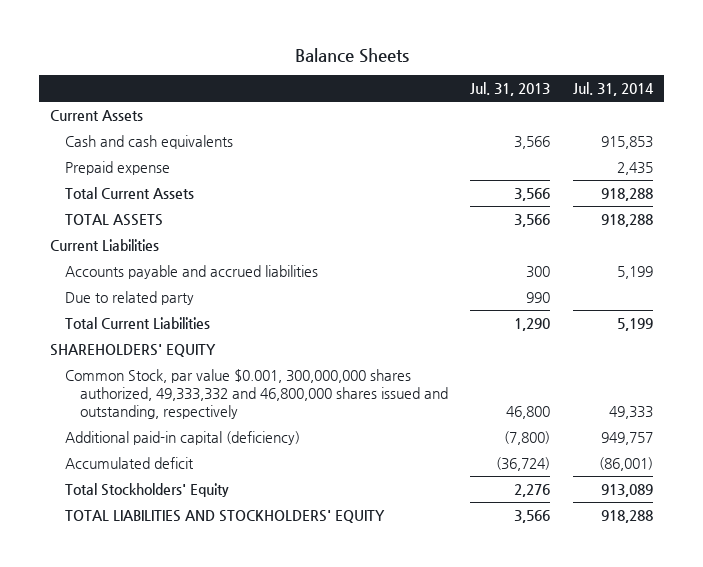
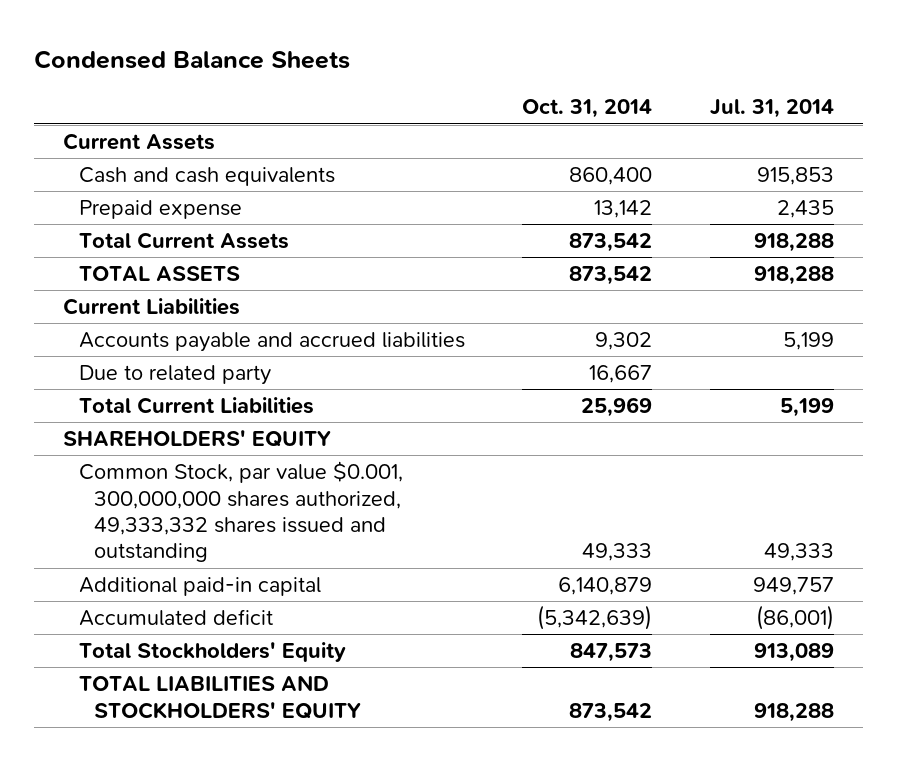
[294,47,409,63] Balance Sheets -> [34,50,351,70] Condensed Balance Sheets
[470,82,551,97] Jul. 31, 2013 -> none
none -> [522,99,653,119] Oct. 31, 2014
[64,369,448,420] Common Stock, par value $0.001, 300,000,000 shares authorized, 49,333,332 and 46,800,000 shares issued and outstanding, respectively -> [78,461,403,563] Common Stock, par value $0.001, 300,000,000 shares authorized, 49,333,332 shares issued and outstanding
[64,431,300,446] Additional paid-in capital (deficiency) -> [78,577,321,597] Additional paid-in capital

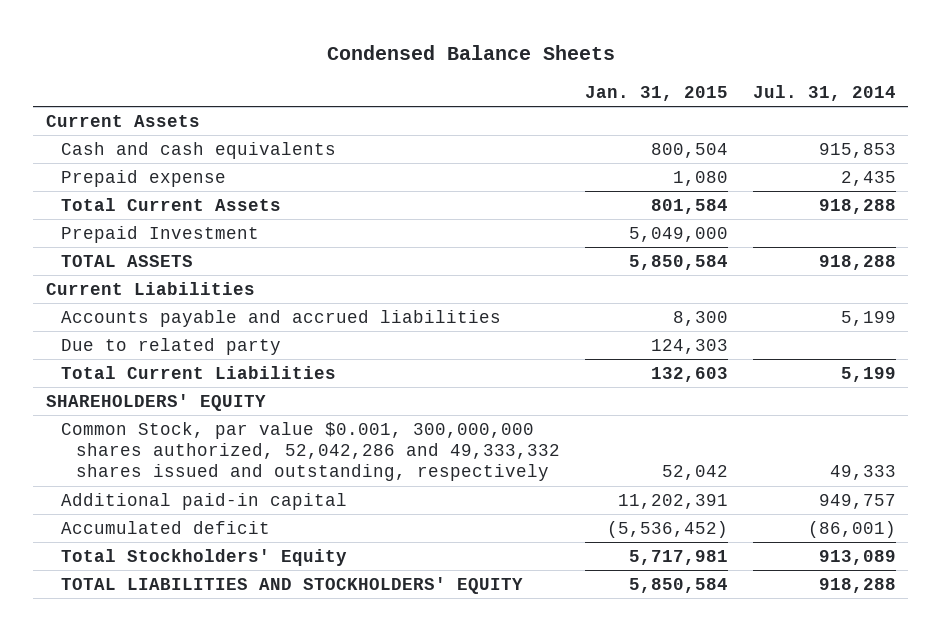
[522,99,653,119] Oct. 31, 2014 -> none
none -> [584,85,728,101] Jan. 31, 2015
none -> [60,225,259,243] Prepaid Investment
[78,461,403,563] Common Stock, par value $0.001, 300,000,000 shares authorized, 49,333,332 shares issued and outstanding -> [60,421,560,482] Common Stock, par value $0.001, 300,000,000 shares authorized, 52,042,286 and 49,333,332 shares issued and outstanding, respectively

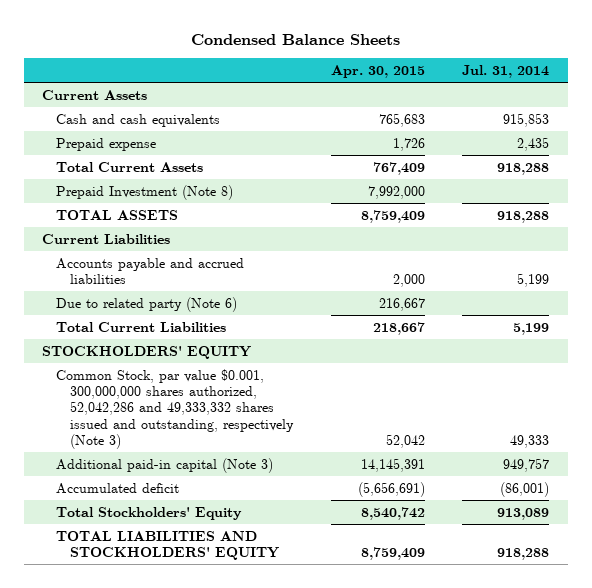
[584,85,728,101] Jan. 31, 2015 -> none
none -> [330,64,425,78] Apr. 30, 2015
[60,225,259,243] Prepaid Investment -> [56,184,234,200] Prepaid Investment (Note 8)
[60,337,281,355] Due to related party -> [56,296,238,312] Due to related party (Note 6)
[45,393,266,411] SHAREHOLDERS' EQUITY -> [42,345,252,359] STOCKHOLDERS' EQUITY
[60,421,560,482] Common Stock, par value $0.001, 300,000,000 shares authorized, 52,042,286 and 49,333,332 shares issued and outstanding, respectively -> [56,368,295,449] Common Stock, par value $0.001, 300,000,000 shares authorized, 52,042,286 and 49,333,332 shares issued and outstanding, respectively (Note 3)
[60,492,347,510] Additional paid-in capital -> [56,457,274,473] Additional paid-in capital (Note 3)

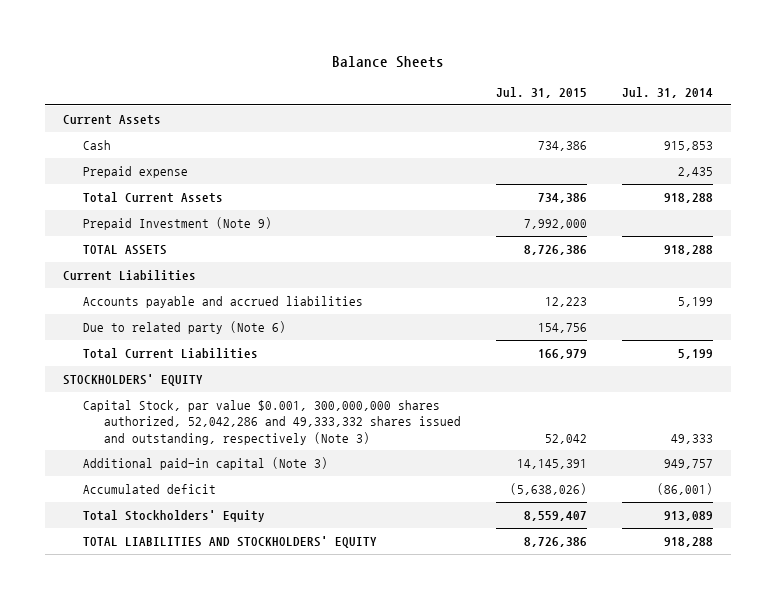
[190,33,400,45] Condensed Balance Sheets -> [331,55,444,68] Balance Sheets
[330,64,425,78] Apr. 30, 2015 -> none
none -> [496,86,588,98] Jul. 31, 2015
[56,113,221,127] Cash and cash equivalents -> [83,140,112,151] Cash
[56,184,234,200] Prepaid Investment (Note 8) -> [83,217,273,231] Prepaid Investment (Note 9)
[56,368,295,449] Common Stock, par value $0.001, 300,000,000 shares authorized, 52,042,286 and 49,333,332 shares issued and outstanding, respectively (Note 3) -> [83,400,462,445] Capital Stock, par value $0.001, 300,000,000 shares authorized, 52,042,286 and 49,333,332 shares issued and outstanding, respectively (Note 3)

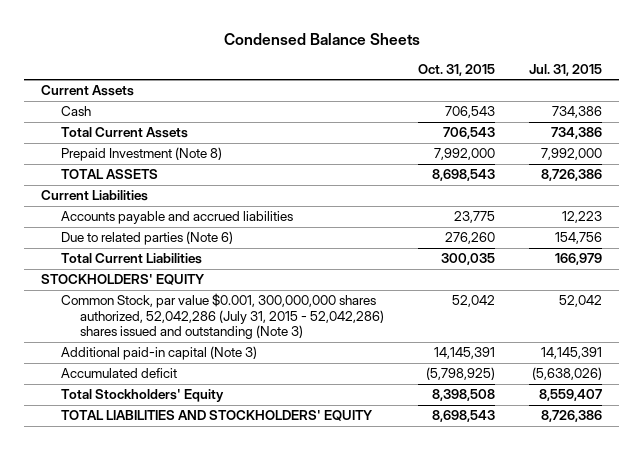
[331,55,444,68] Balance Sheets -> [223,33,420,46] Condensed Balance Sheets
[622,86,714,98] Jul. 31, 2014 -> none
none -> [418,63,496,76] Oct. 31, 2015
[83,166,189,179] Prepaid expense -> none
[83,217,273,231] Prepaid Investment (Note 9) -> [60,147,222,162] Prepaid Investment (Note 8)
[83,321,287,335] Due to related party (Note 6) -> [60,231,233,246] Due to related parties (Note 6)
[83,400,462,445] Capital Stock, par value $0.001, 300,000,000 shares authorized, 52,042,286 and 49,333,332 shares issued and outstanding, respectively (Note 3) -> [60,293,385,340] Common Stock, par value $0.001, 300,000,000 shares authorized, 52,042,286 (July 31, 2015 - 52,042,286) shares issued and outstanding (Note 3)

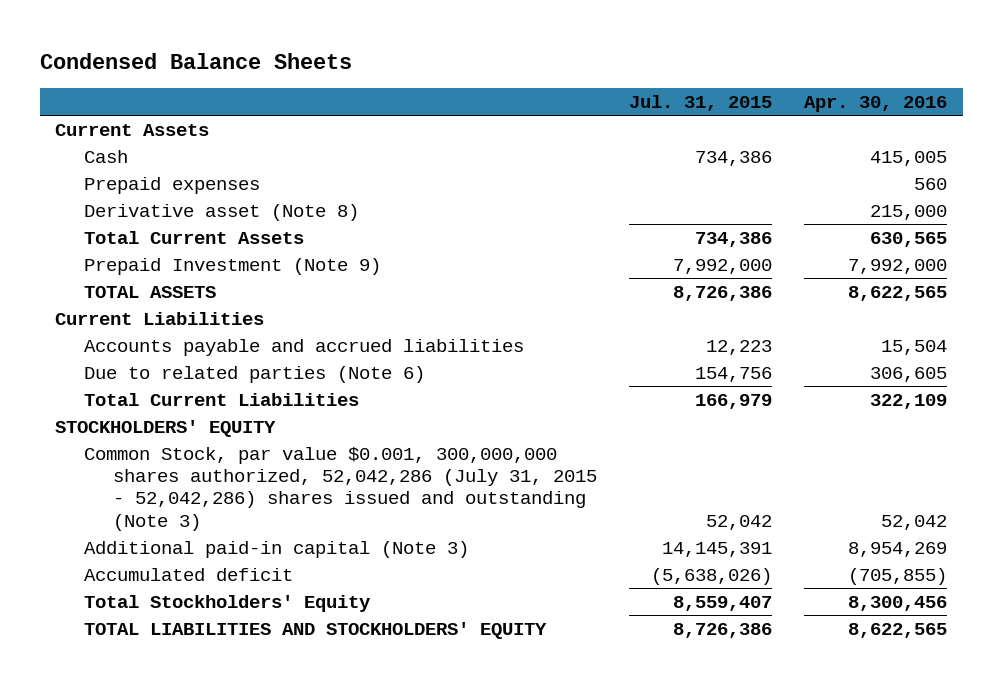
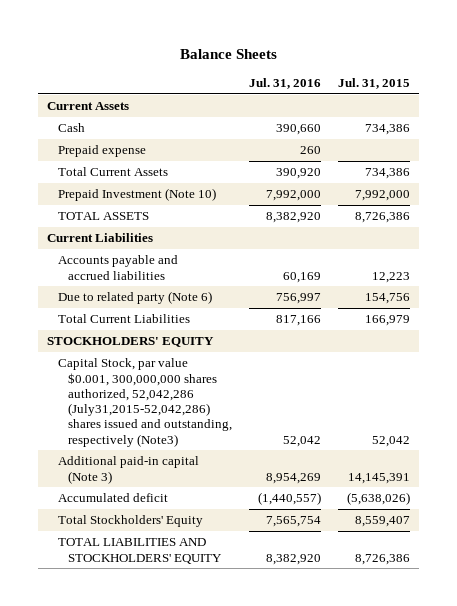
[39,52,352,69] Condensed Balance Sheets -> [179,48,277,59] Balance Sheets
[804,95,948,112] Apr. 30, 2016 -> none
none -> [249,78,322,90] Jul. 31, 2016
[84,203,360,221] Derivative asset (Note 8) -> none
[84,176,261,194] Prepaid expenses -> [57,145,146,158] Prepaid expense
[84,257,382,275] Prepaid Investment (Note 9) -> [57,188,216,202] Prepaid Investment (Note 10)
[84,365,426,383] Due to related parties (Note 6) -> [57,291,212,305] Due to related party (Note 6)
[84,446,598,531] Common Stock, par value $0.001, 300,000,000 shares authorized, 52,042,286 (July 31, 2015 - 52,042,286) shares issued and outstanding (Note 3) -> [57,358,233,447] Capital Stock, par value $0.001, 300,000,000 shares authorized, 52,042,286 (July31,2015-52,042,286) shares issued and outstanding, respectively (Note3)

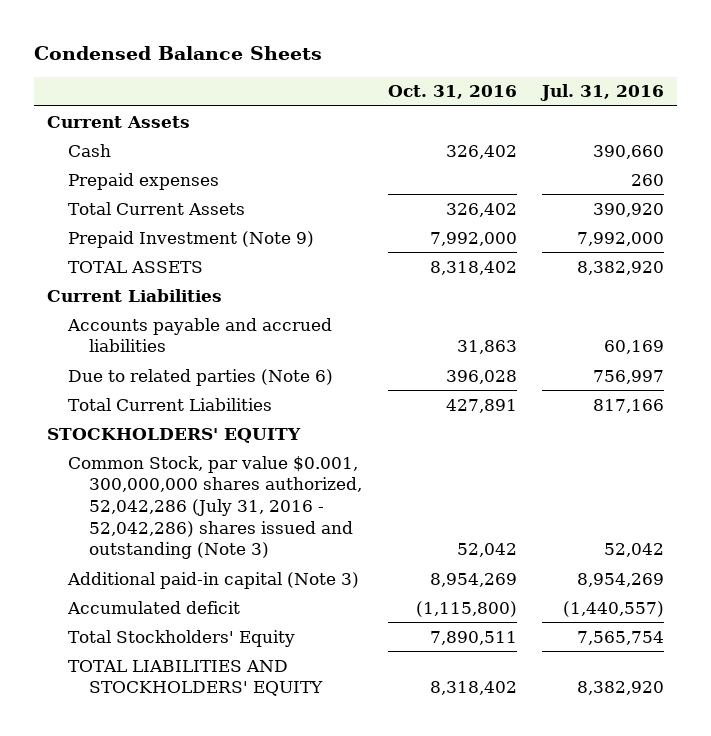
[179,48,277,59] Balance Sheets -> [33,45,322,60] Condensed Balance Sheets
[338,78,411,90] Jul. 31, 2015 -> none
none -> [387,85,517,100] Oct. 31, 2016
[57,145,146,158] Prepaid expense -> [67,172,219,190] Prepaid expenses
[57,188,216,202] Prepaid Investment (Note 10) -> [67,230,314,248] Prepaid Investment (Note 9)
[57,291,212,305] Due to related party (Note 6) -> [67,368,333,386] Due to related parties (Note 6)
[57,358,233,447] Capital Stock, par value $0.001, 300,000,000 shares authorized, 52,042,286 (July31,2015-52,042,286) shares issued and outstanding, respectively (Note3) -> [67,455,362,560] Common Stock, par value $0.001, 300,000,000 shares authorized, 52,042,286 (July 31, 2016 - 52,042,286) shares issued and outstanding (Note 3)

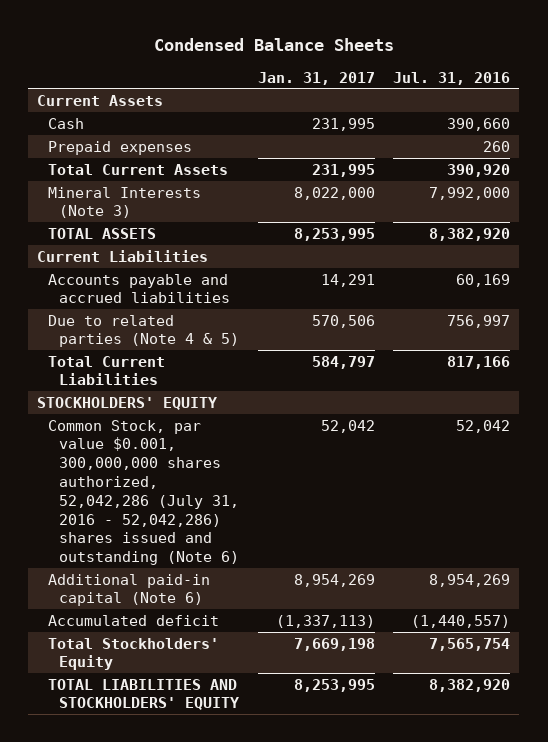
[387,85,517,100] Oct. 31, 2016 -> none
none -> [257,71,375,85] Jan. 31, 2017
[67,230,314,248] Prepaid Investment (Note 9) -> [48,186,202,219] Mineral Interests (Note 3)
[67,368,333,386] Due to related parties (Note 6) -> [48,314,240,348] Due to related parties (Note 4 & 5)
[67,455,362,560] Common Stock, par value $0.001, 300,000,000 shares authorized, 52,042,286 (July 31, 2016 - 52,042,286) shares issued and outstanding (Note 3) -> [48,419,240,566] Common Stock, par value $0.001, 300,000,000 shares authorized, 52,042,286 (July 31, 2016 - 52,042,286) shares issued and outstanding (Note 6)
[66,571,359,589] Additional paid-in capital (Note 3) -> [48,573,211,607] Additional paid-in capital (Note 6)

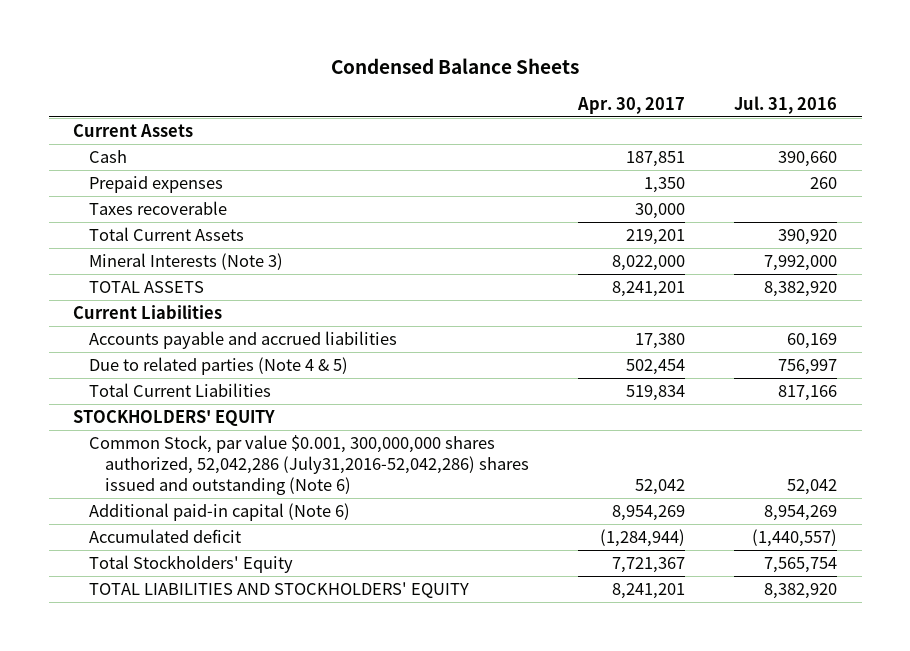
[257,71,375,85] Jan. 31, 2017 -> none
none -> [576,96,685,114] Apr. 30, 2017
none -> [88,201,227,216] Taxes recoverable
[48,419,240,566] Common Stock, par value $0.001, 300,000,000 shares authorized, 52,042,286 (July 31, 2016 - 52,042,286) shares issued and outstanding (Note 6) -> [88,435,529,495] Common Stock, par value $0.001, 300,000,000 shares authorized, 52,042,286 (July31,2016-52,042,286) shares issued and outstanding (Note 6)

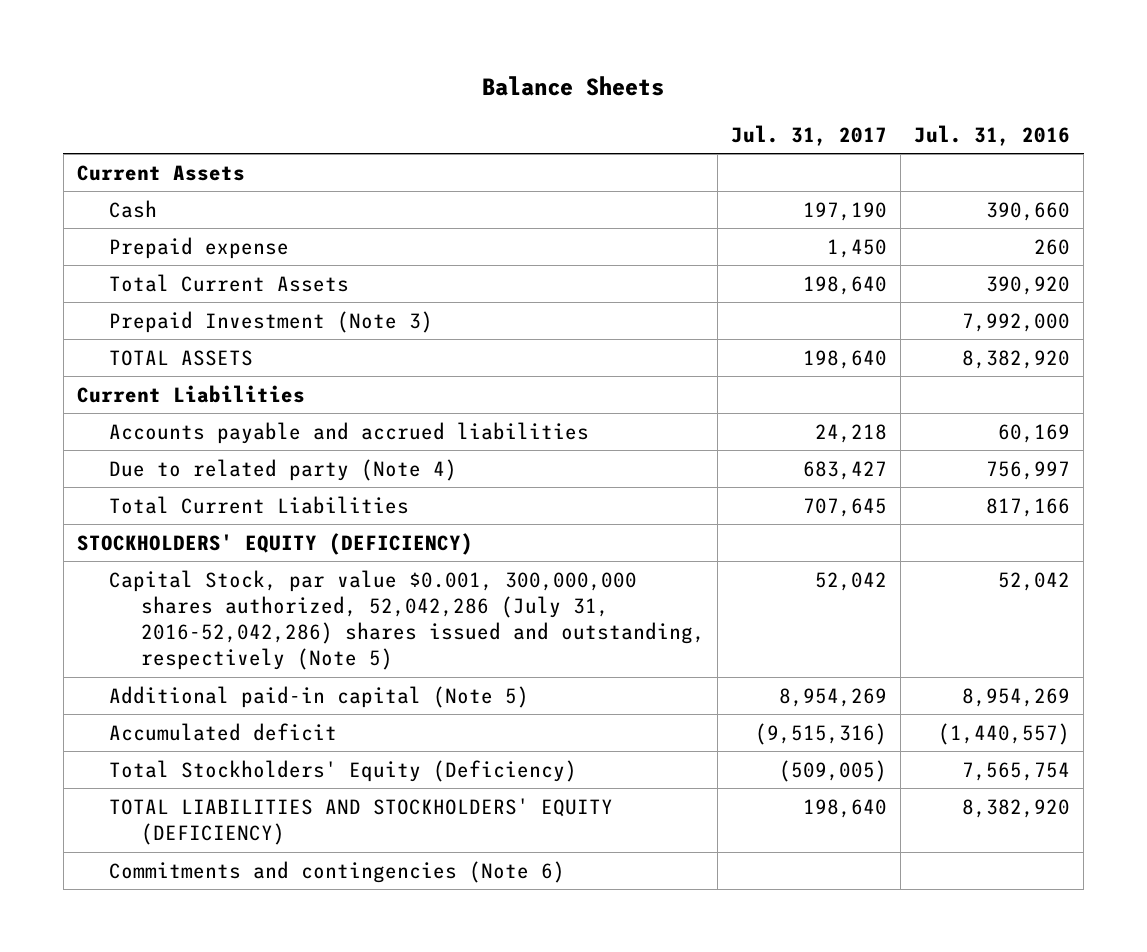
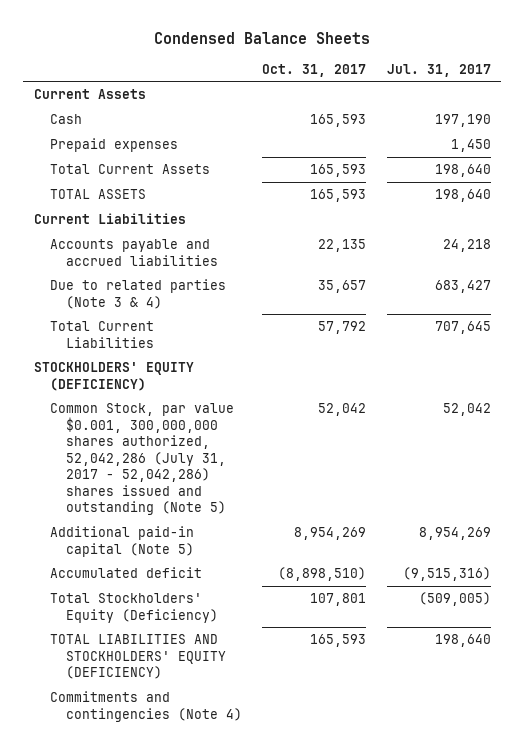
[482,76,665,97] Balance Sheets -> [154,31,371,44] Condensed Balance Sheets
[914,124,1071,146] Jul. 31, 2016 -> none
none -> [262,63,367,77] Oct. 31, 2017
[108,236,289,259] Prepaid expense -> [49,138,178,153] Prepaid expenses
[108,310,433,333] Prepaid Investment (Note 3) -> none
[108,458,457,481] Due to related party (Note 4) -> [49,279,226,309] Due to related parties (Note 3 & 4)
[108,569,705,671] Capital Stock, par value $0.001, 300,000,000 shares authorized, 52,042,286 (July 31, 2016-52,042,286) shares issued and outstanding, respectively (Note 5) -> [49,403,234,516] Common Stock, par value $0.001, 300,000,000 shares authorized, 52,042,286 (July 31, 2017 - 52,042,286) shares issued and outstanding (Note 5)
[108,860,565,883] Commitments and contingencies (Note 6) -> [49,691,242,722] Commitments and contingencies (Note 4)

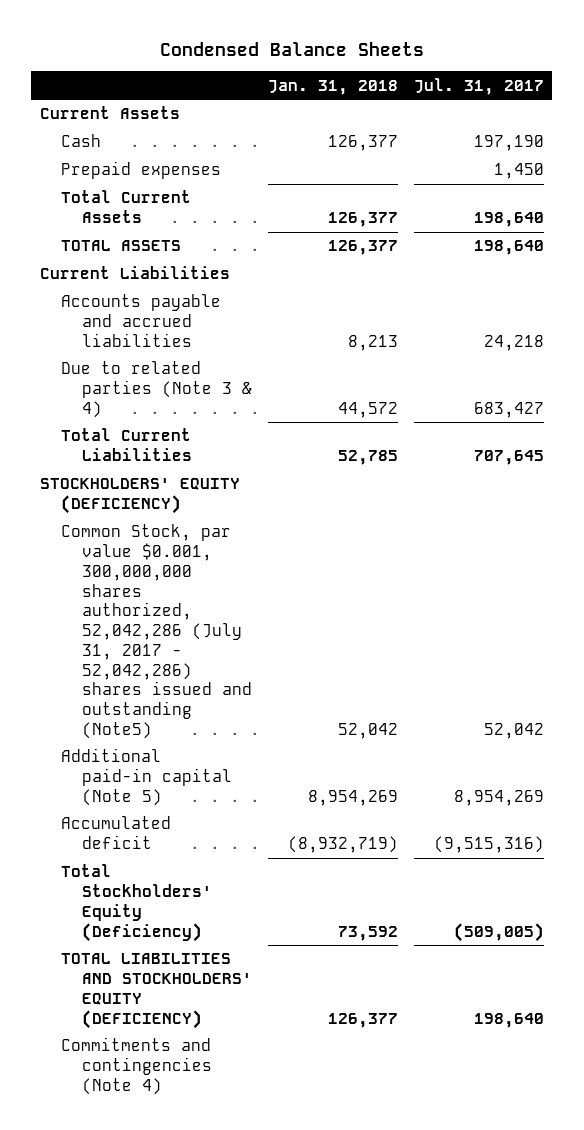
[262,63,367,77] Oct. 31, 2017 -> none
none -> [267,79,398,95] Jan. 31, 2018
[49,403,234,516] Common Stock, par value $0.001, 300,000,000 shares authorized, 52,042,286 (July 31, 2017 - 52,042,286) shares issued and outstanding (Note 5) -> [60,524,252,739] Common Stock, par value $0.001, 300,000,000 shares authorized, 52,042,286 (July 31, 2017 - 52,042,286) shares issued and outstanding (Note5)

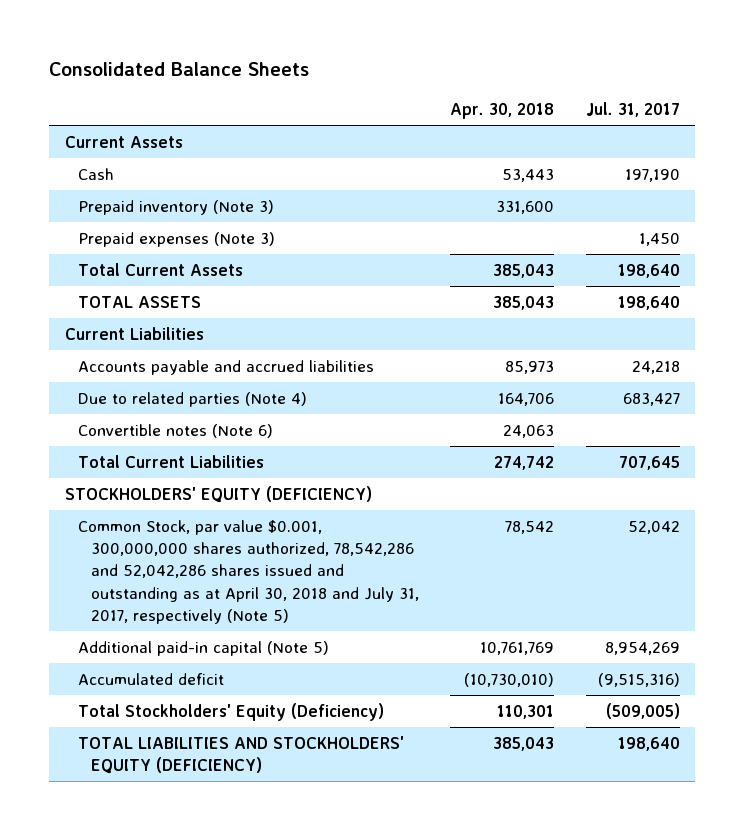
[159,41,424,56] Condensed Balance Sheets -> [49,61,310,76] Consolidated Balance Sheets
[267,79,398,95] Jan. 31, 2018 -> none
none -> [450,103,555,120] Apr. 30, 2018
none -> [77,199,274,215] Prepaid inventory (Note 3)
[60,161,221,180] Prepaid expenses -> [77,231,275,247] Prepaid expenses (Note 3)
[60,361,252,418] Due to related parties (Note 3 & 4) -> [77,391,307,407] Due to related parties (Note 4)
none -> [77,423,273,438] Convertible notes (Note 6)
[60,524,252,739] Common Stock, par value $0.001, 300,000,000 shares authorized, 52,042,286 (July 31, 2017 - 52,042,286) shares issued and outstanding (Note5) -> [77,519,420,625] Common Stock, par value $0.001, 300,000,000 shares authorized, 78,542,286 and 52,042,286 shares issued and outstanding as at April 30, 2018 and July 31, 2017, respectively (Note 5)
[60,1037,212,1095] Commitments and contingencies (Note 4) -> none

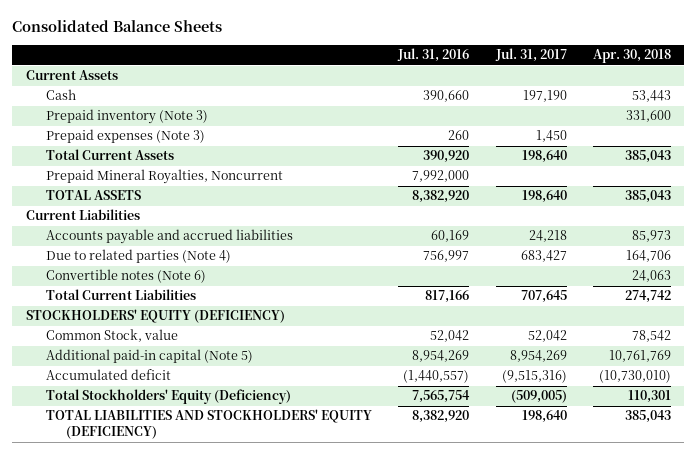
none -> [397,48,470,63] Jul. 31, 2016
none -> [45,169,283,185] Prepaid Mineral Royalties, Noncurrent
[77,519,420,625] Common Stock, par value $0.001, 300,000,000 shares authorized, 78,542,286 and 52,042,286 shares issued and outstanding as at April 30, 2018 and July 31, 2017, respectively (Note 5) -> [45,329,178,343] Common Stock, value

